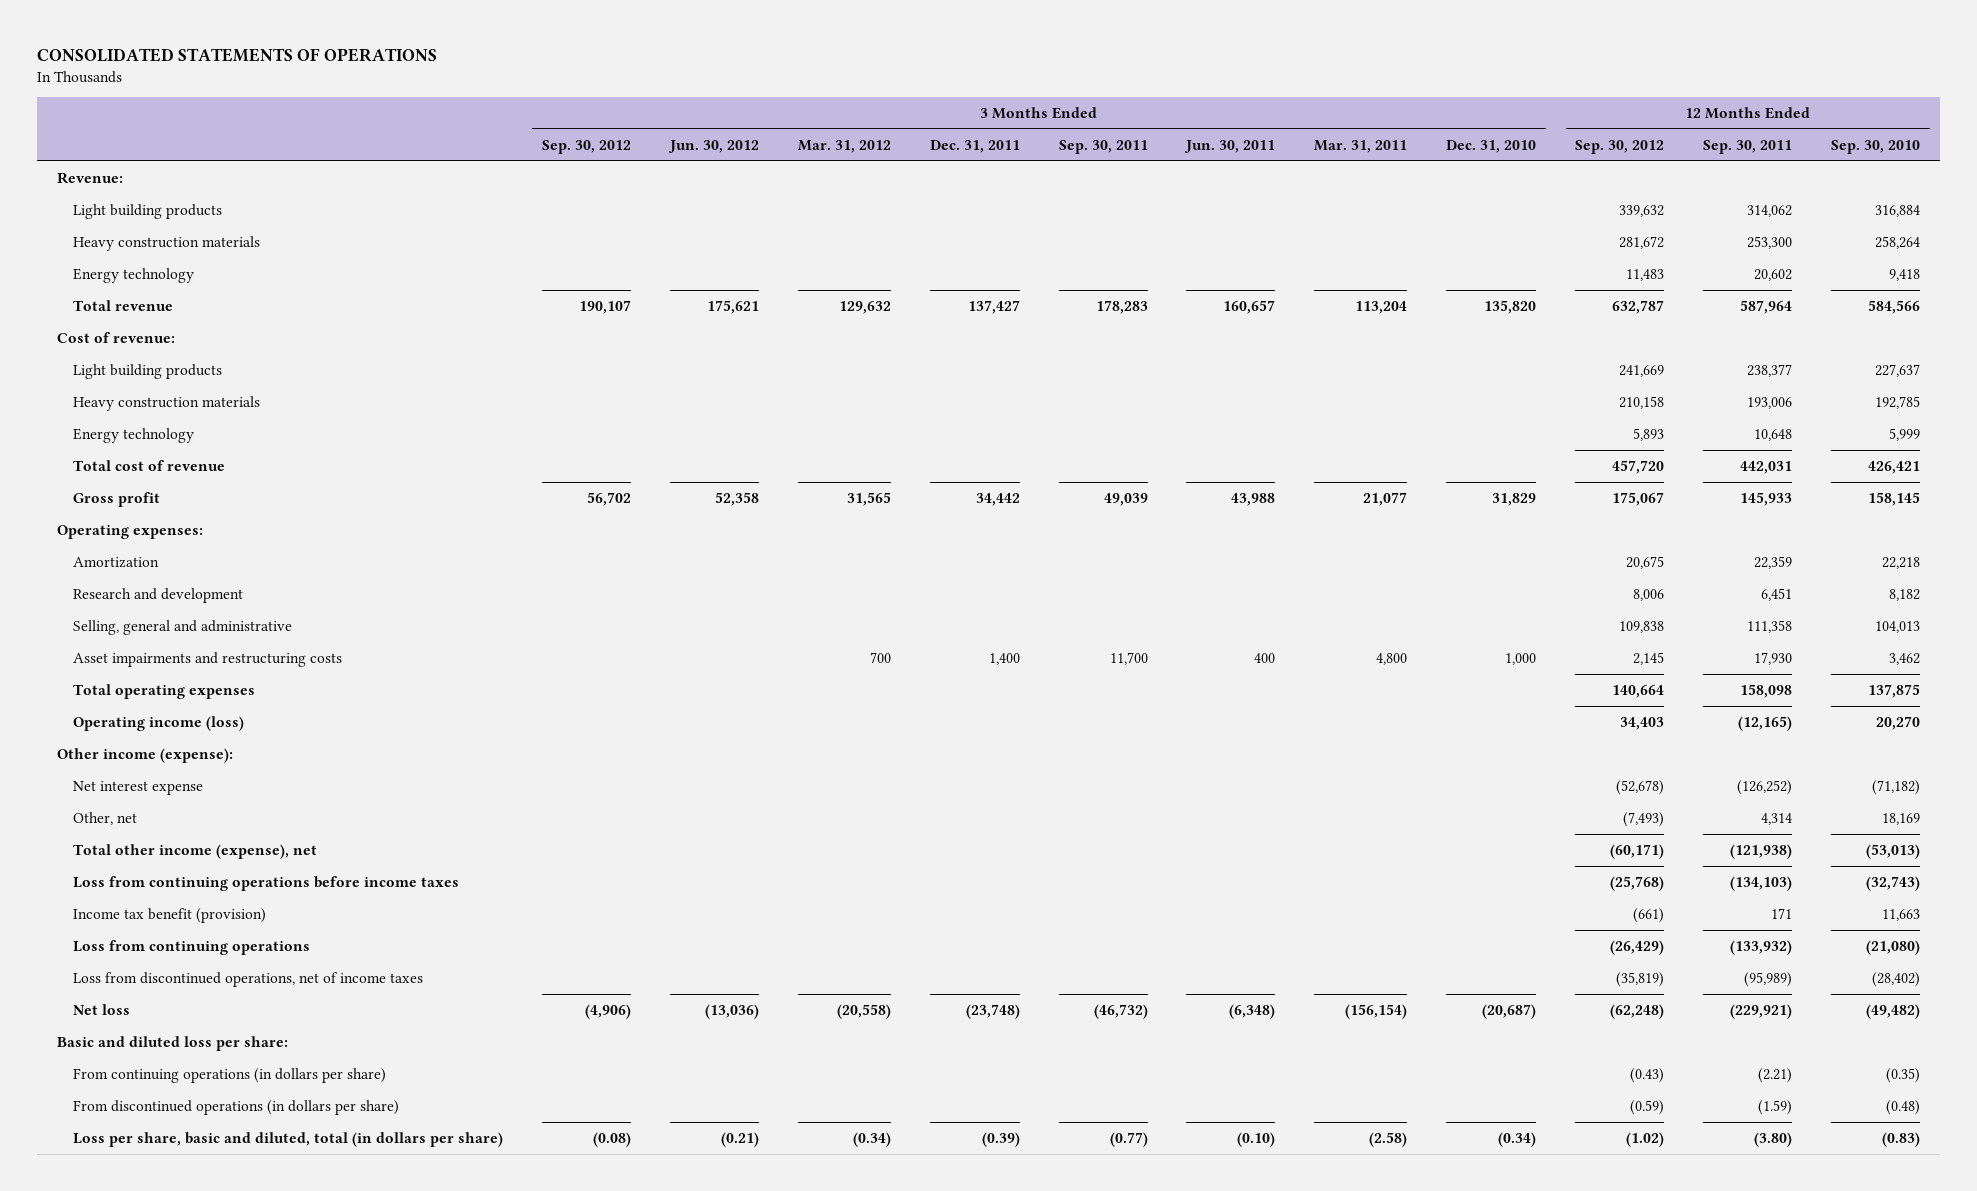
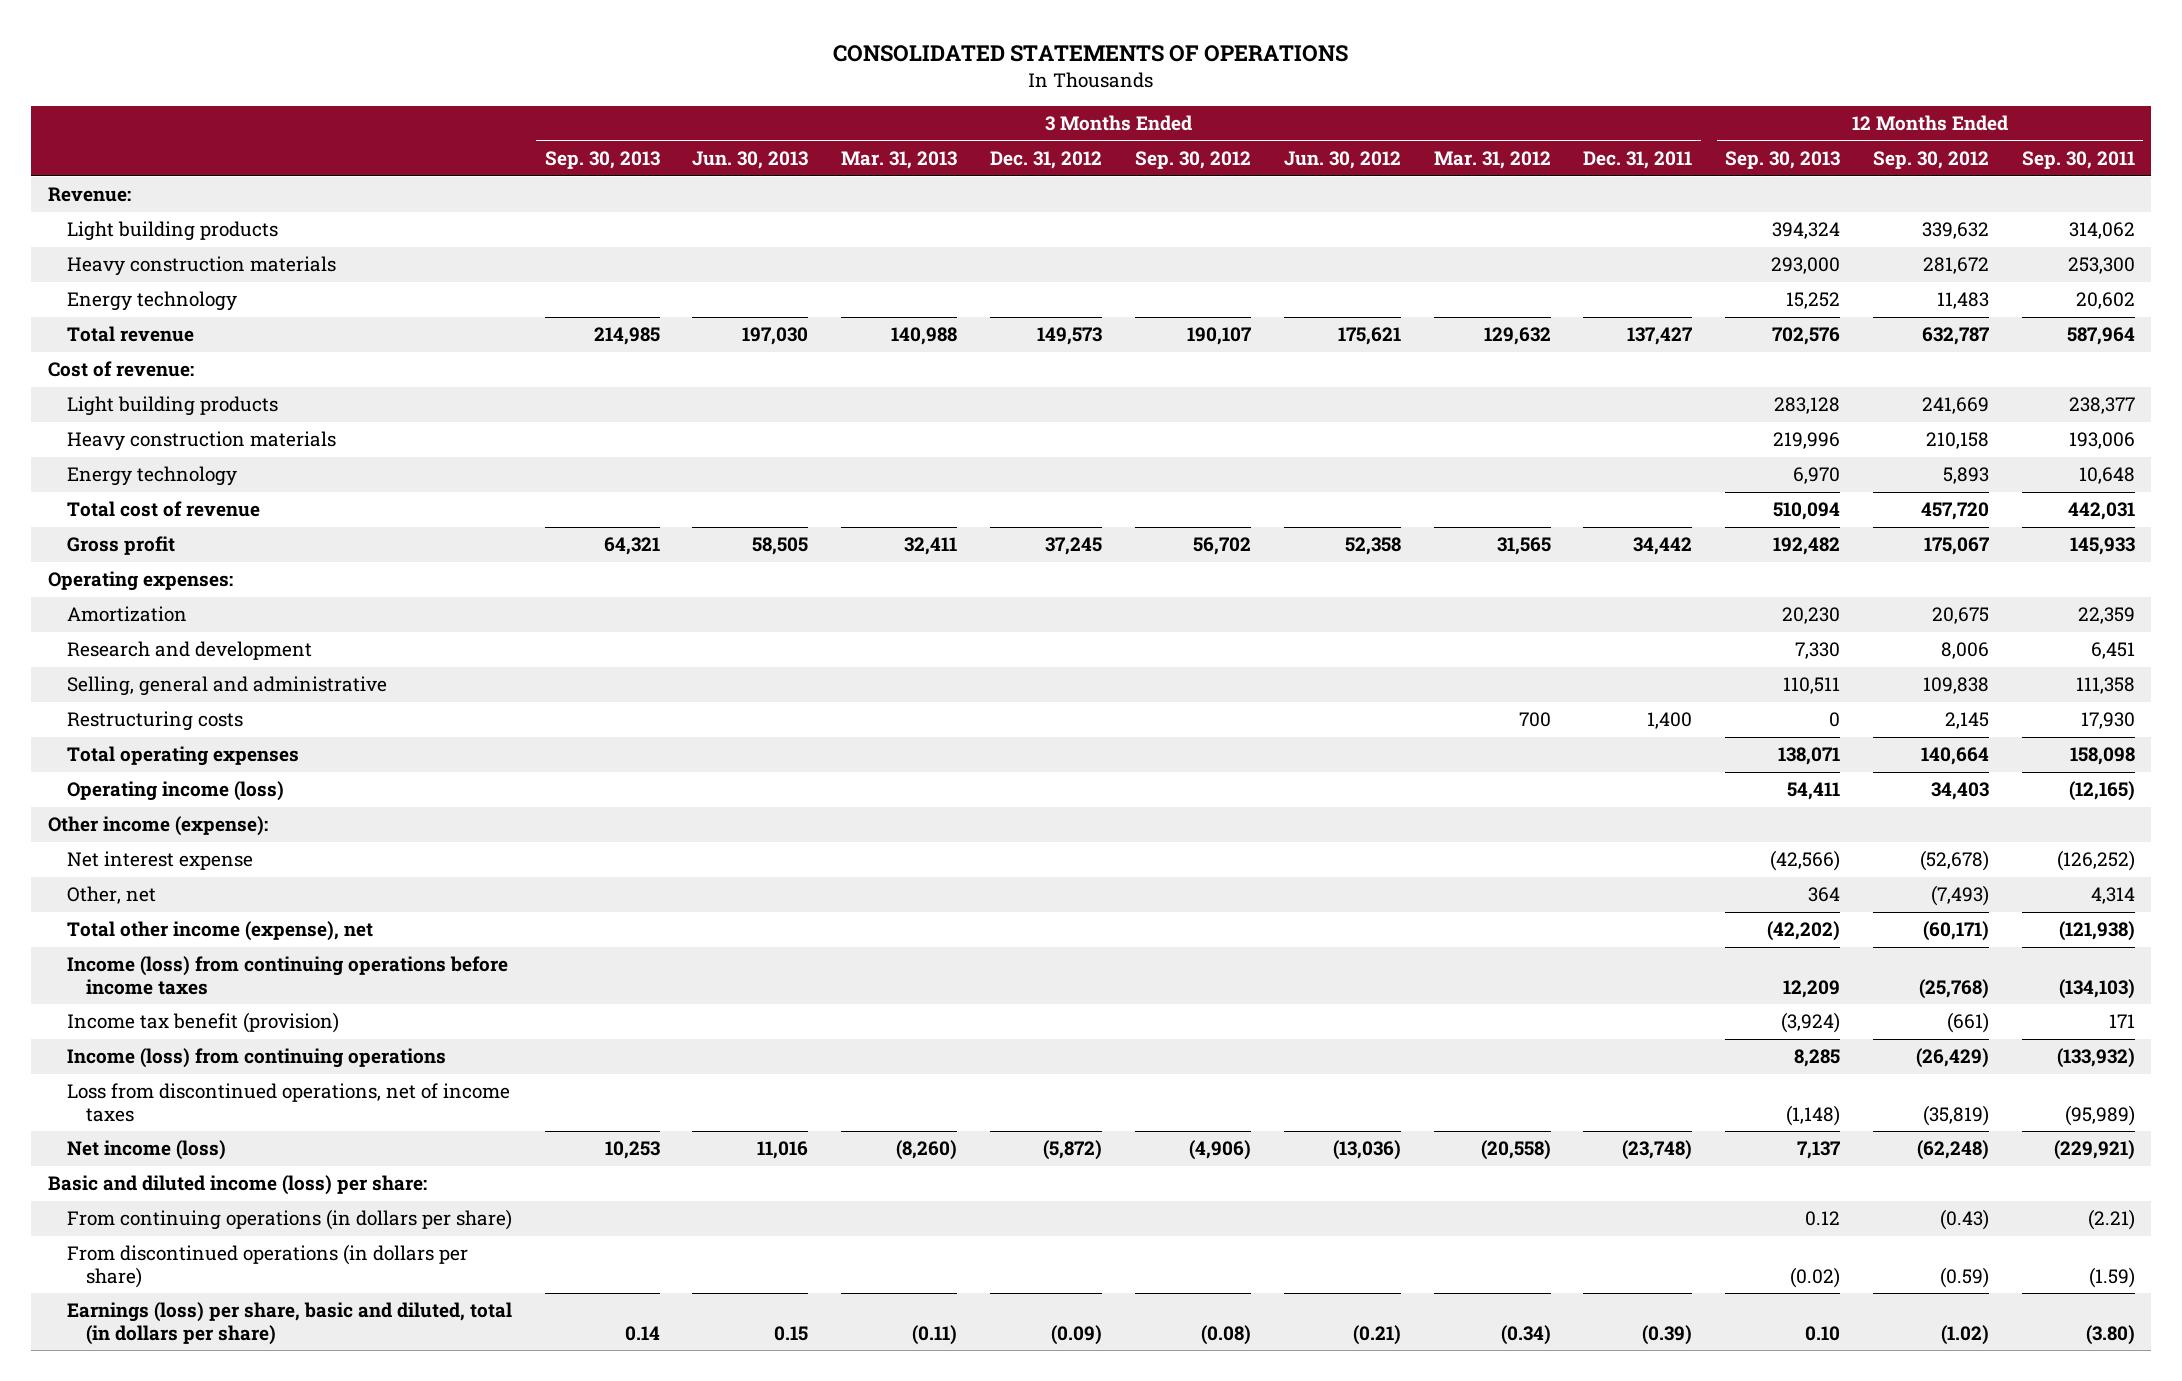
[1058,139,1148,154] Sep. 30, 2011 -> none
[1184,139,1276,153] Jun. 30, 2011 -> none
[1314,139,1408,153] Mar. 31, 2011 -> none
[1446,139,1537,153] Dec. 31, 2010 -> none
[1831,139,1921,154] Sep. 30, 2010 -> none
none -> [544,151,660,170] Sep. 30, 2013
none -> [692,151,809,170] Jun. 30, 2013
none -> [841,151,958,170] Mar. 31, 2013
none -> [990,151,1103,170] Dec. 31, 2012
none -> [1725,151,1841,170] Sep. 30, 2013
[72,651,342,667] Asset impairments and restructuring costs -> [66,711,243,732] Restructuring costs
[72,875,459,891] Loss from continuing operations before income taxes -> [66,956,508,995] Income (loss) from continuing operations before income taxes
[72,939,310,955] Loss from continuing operations -> [66,1048,446,1069] Income (loss) from continuing operations
[72,1003,130,1015] Net loss -> [66,1140,226,1161] Net income (loss)
[56,1035,288,1051] Basic and diluted loss per share: -> [47,1175,427,1196] Basic and diluted income (loss) per share:
[72,1131,503,1147] Loss per share, basic and diluted, total (in dollars per share) -> [66,1302,512,1345] Earnings (loss) per share, basic and diluted, total (in dollars per share)

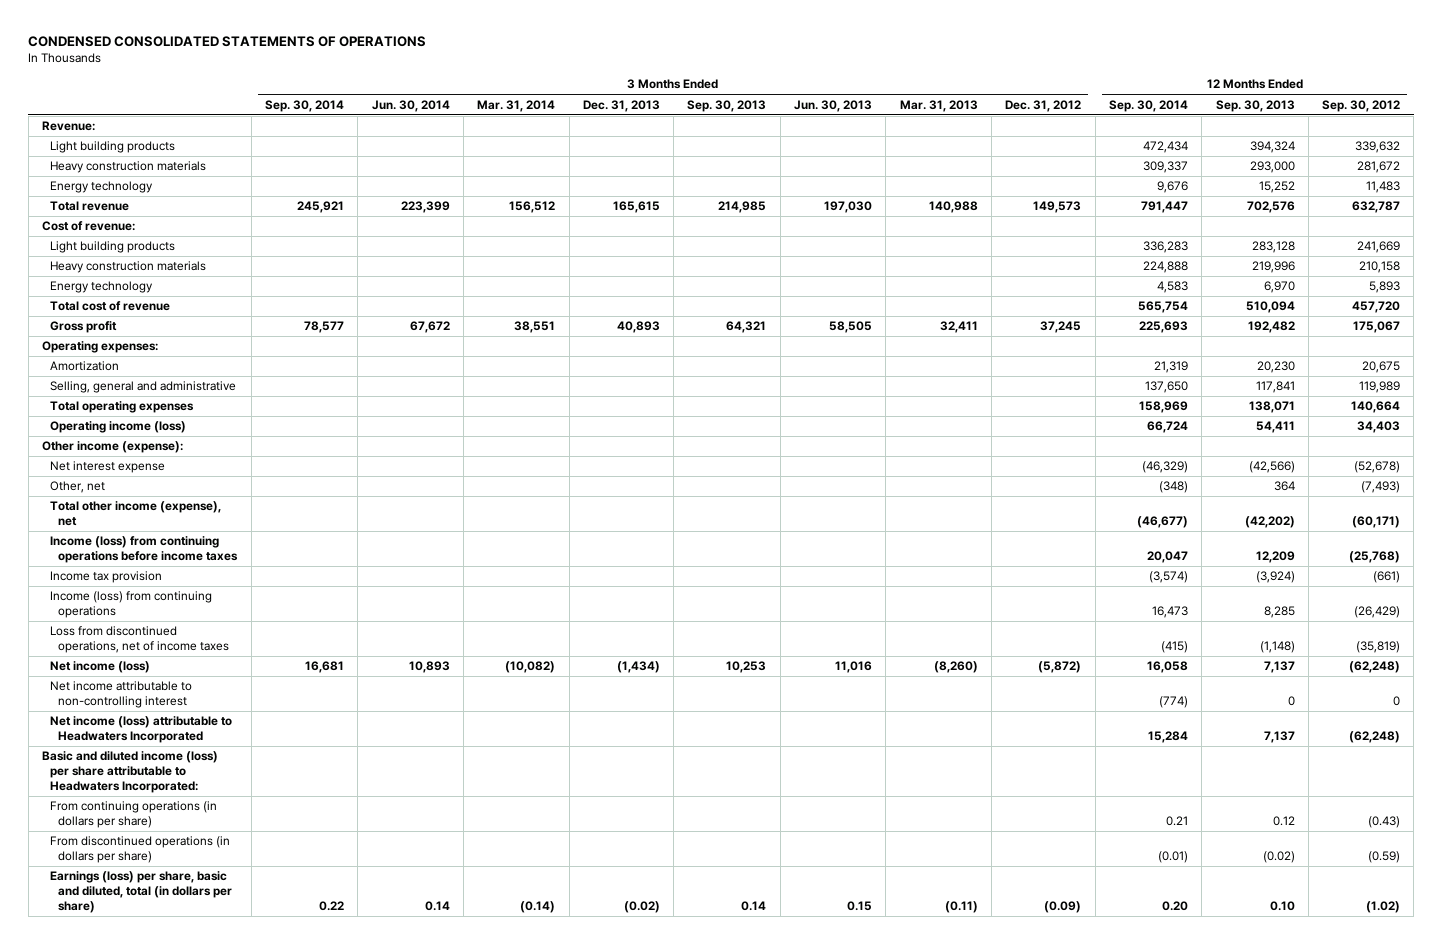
[833,44,1349,62] CONSOLIDATED STATEMENTS OF OPERATIONS -> [28,36,427,48] CONDENSED CONSOLIDATED STATEMENTS OF OPERATIONS
[1134,151,1251,170] Sep. 30, 2012 -> none
[1283,151,1401,170] Jun. 30, 2012 -> none
[1433,151,1551,170] Mar. 31, 2012 -> none
[1583,151,1693,170] Dec. 31, 2011 -> none
[2021,151,2135,170] Sep. 30, 2011 -> none
none -> [265,99,345,112] Sep. 30, 2014
none -> [371,99,450,112] Jun. 30, 2014
none -> [477,99,556,112] Mar. 31, 2014
none -> [582,99,660,112] Dec. 31, 2013
none -> [1108,99,1188,112] Sep. 30, 2014
[66,641,312,661] Research and development -> none
[66,711,243,732] Restructuring costs -> none
[1783,677,1841,695] 110,511 -> [1255,381,1295,394] 117,841
[1923,677,1990,695] 109,838 -> [1359,381,1401,394] 119,989
[66,1012,339,1034] Income tax benefit (provision) -> [50,571,163,584] Income tax provision
none -> [50,681,193,709] Net income attributable to non-controlling interest
none -> [50,716,233,744] Net income (loss) attributable to Headwaters Incorporated
[47,1175,427,1196] Basic and diluted income (loss) per share: -> [41,751,218,794] Basic and diluted income (loss) per share attributable to Headwaters Incorporated:

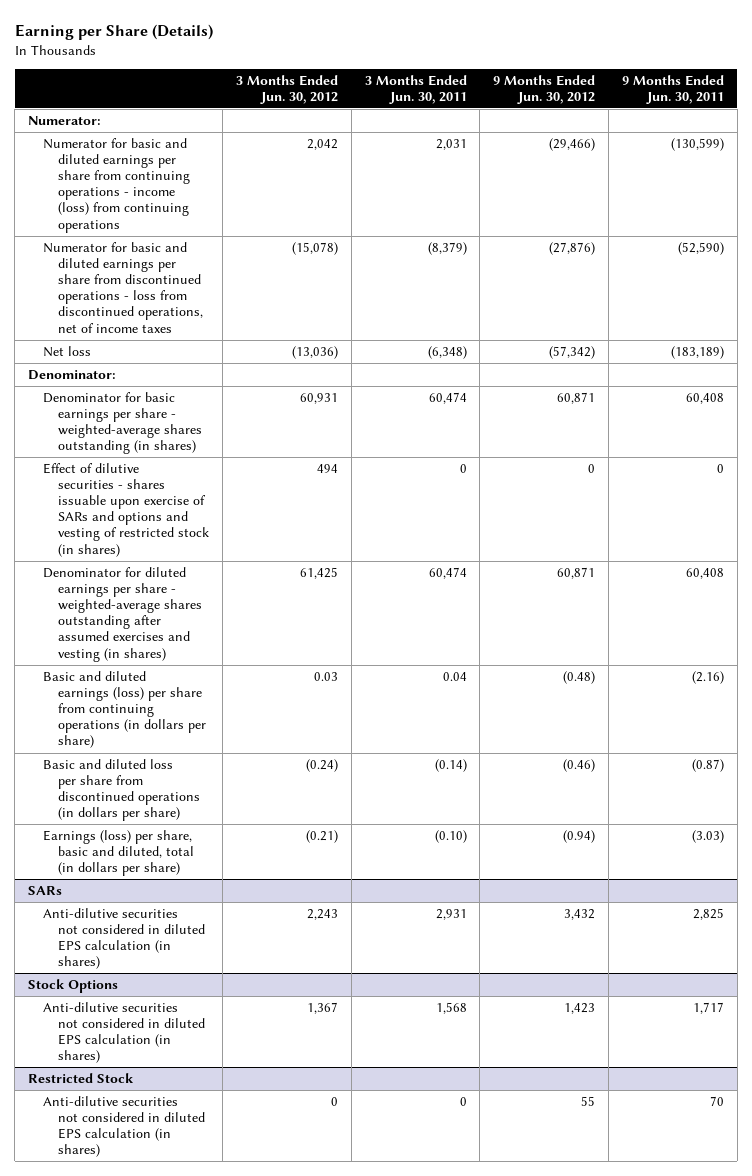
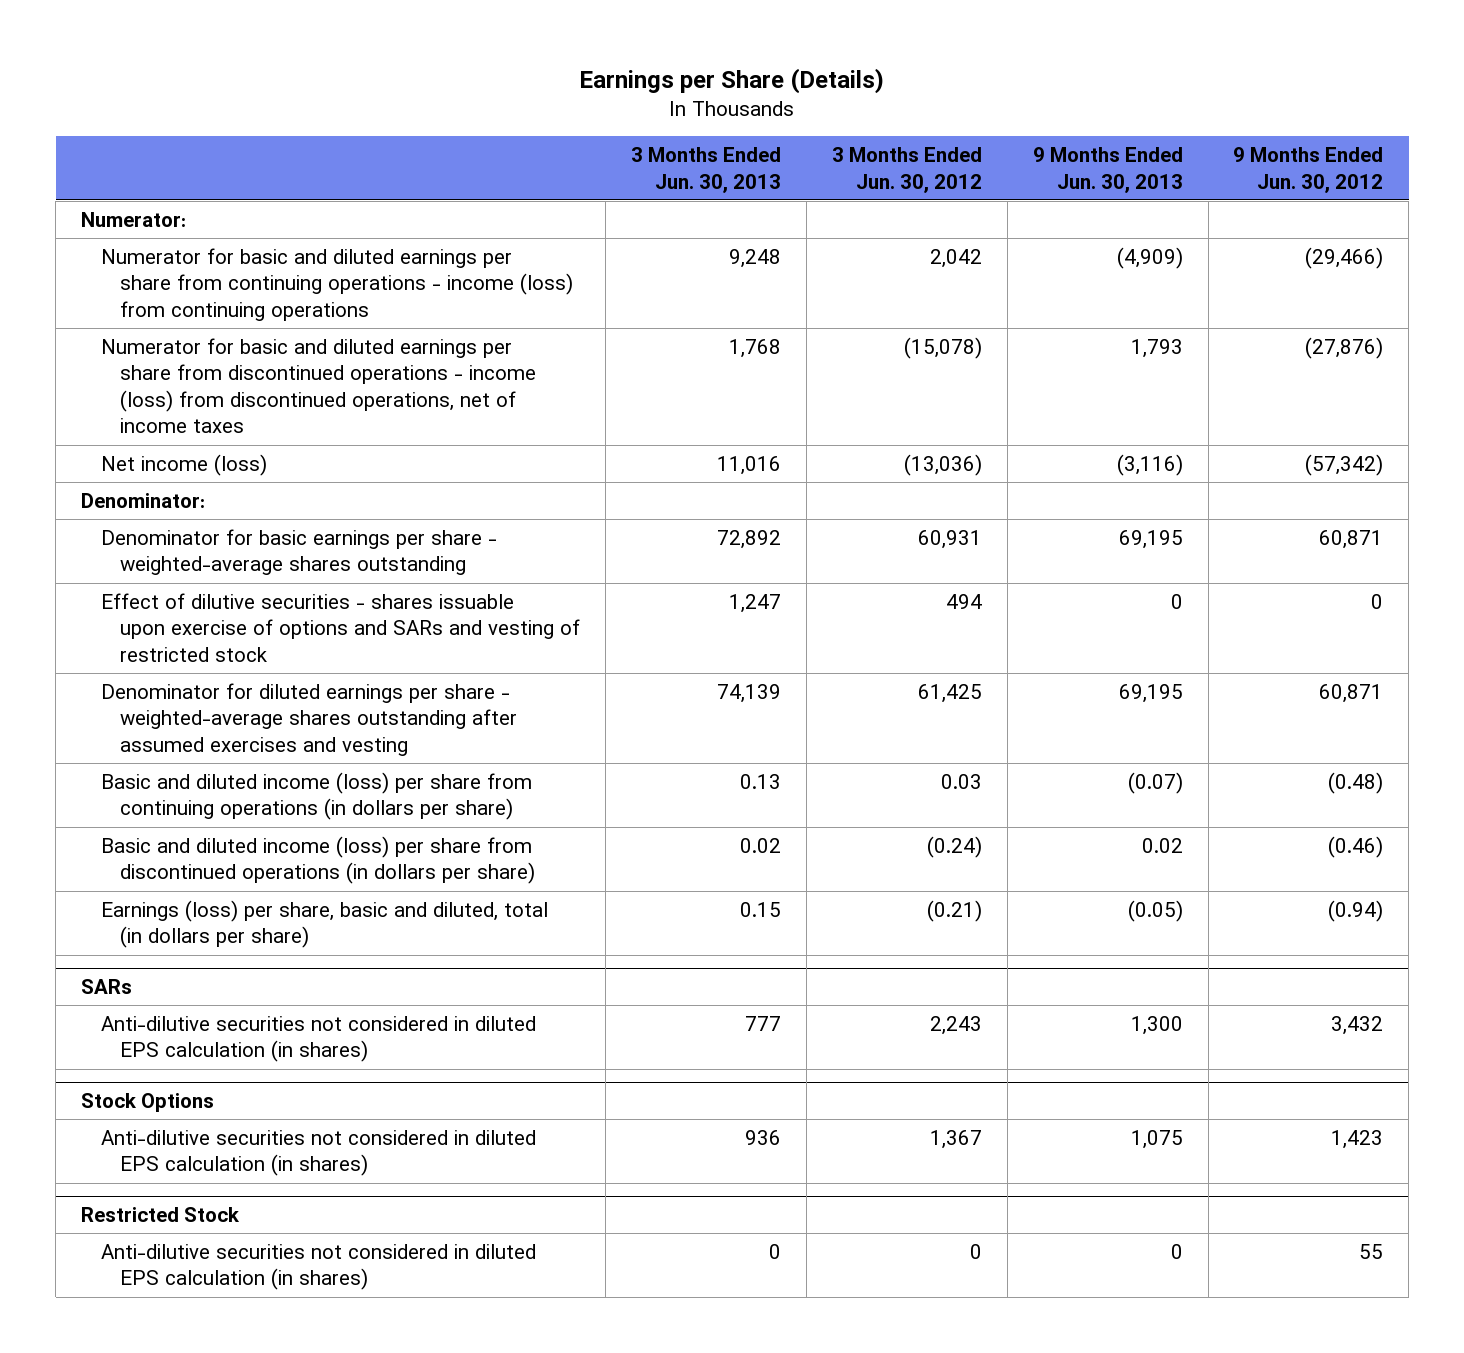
[14,24,213,41] Earning per Share (Details) -> [579,67,885,94] Earnings per Share (Details)
[364,74,467,104] 3 Months Ended Jun. 30, 2011 -> none
[622,74,725,104] 9 Months Ended Jun. 30, 2011 -> none
none -> [631,147,782,193] 3 Months Ended Jun. 30, 2013
none -> [1032,147,1183,193] 9 Months Ended Jun. 30, 2013
[43,242,204,333] Numerator for basic and diluted earnings per share from discontinued operations - loss from discontinued operations, net of income taxes -> [100,337,537,434] Numerator for basic and diluted earnings per share from discontinued operations - income (loss) from discontinued operations, net of income taxes
[43,346,92,358] Net loss -> [100,453,267,476] Net income (loss)
[43,392,203,455] Denominator for basic earnings per share - weighted-average shares outstanding (in shares) -> [100,528,497,576] Denominator for basic earnings per share - weighted-average shares outstanding
[43,463,210,557] Effect of dilutive securities - shares issuable upon exercise of SARs and options and vesting of restricted stock (in shares) -> [100,592,581,662] Effect of dilutive securities - shares issuable upon exercise of options and SARs and vesting of restricted stock
[43,567,203,662] Denominator for diluted earnings per share - weighted-average shares outstanding after assumed exercises and vesting (in shares) -> [100,682,518,756] Denominator for diluted earnings per share - weighted-average shares outstanding after assumed exercises and vesting
[43,671,207,749] Basic and diluted earnings (loss) per share from continuing operations (in dollars per share) -> [100,771,532,821] Basic and diluted income (loss) per share from continuing operations (in dollars per share)
[43,759,201,822] Basic and diluted loss per share from discontinued operations (in dollars per share) -> [100,835,536,885] Basic and diluted income (loss) per share from discontinued operations (in dollars per share)

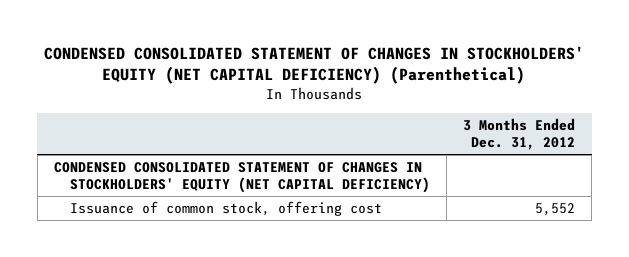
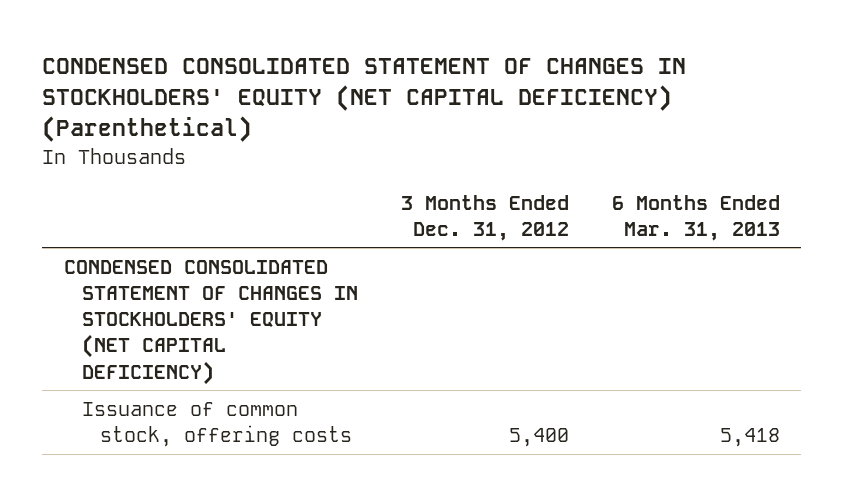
none -> [611,194,780,241] 6 Months Ended Mar. 31, 2013
[69,201,382,217] Issuance of common stock, offering cost -> [82,401,353,448] Issuance of common stock, offering costs
[535,203,576,217] 5,552 -> [508,428,569,448] 5,400

